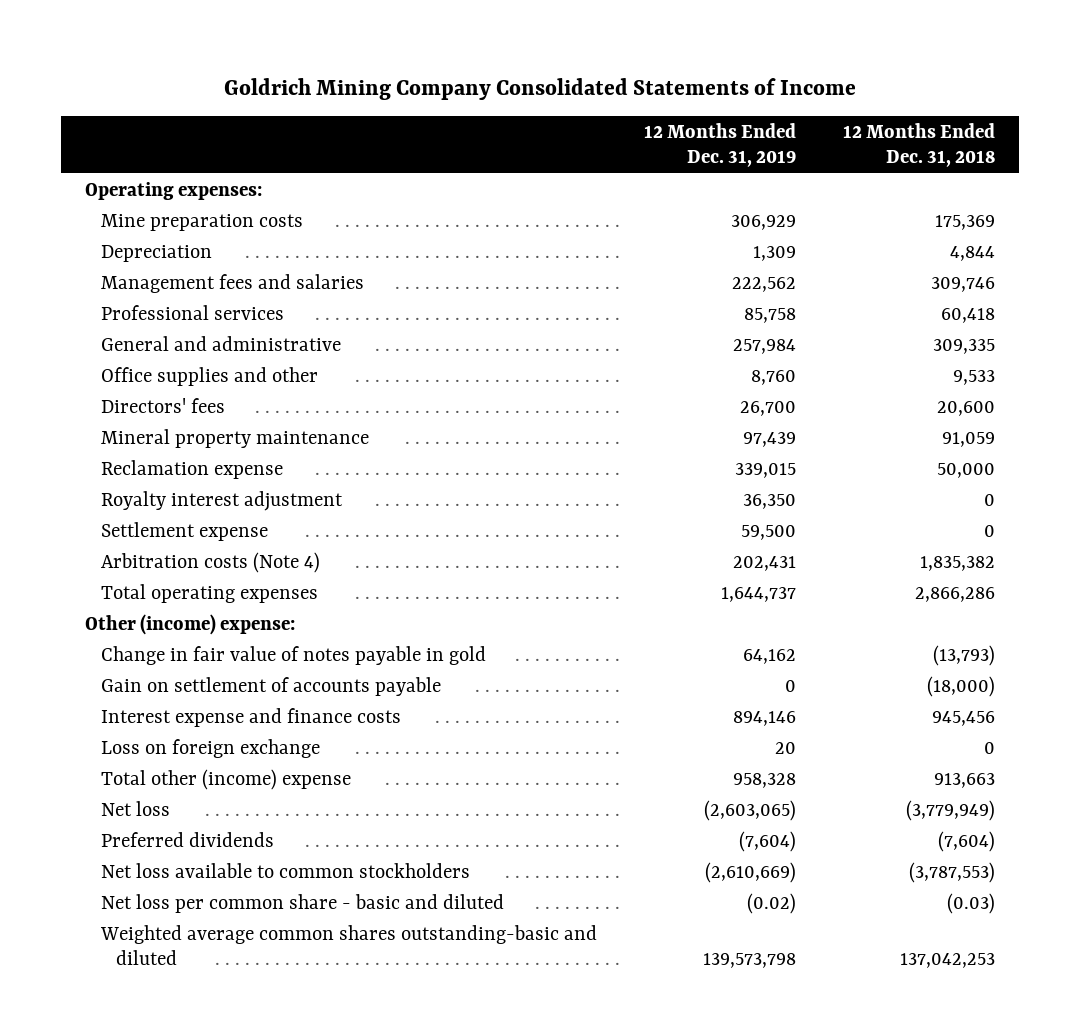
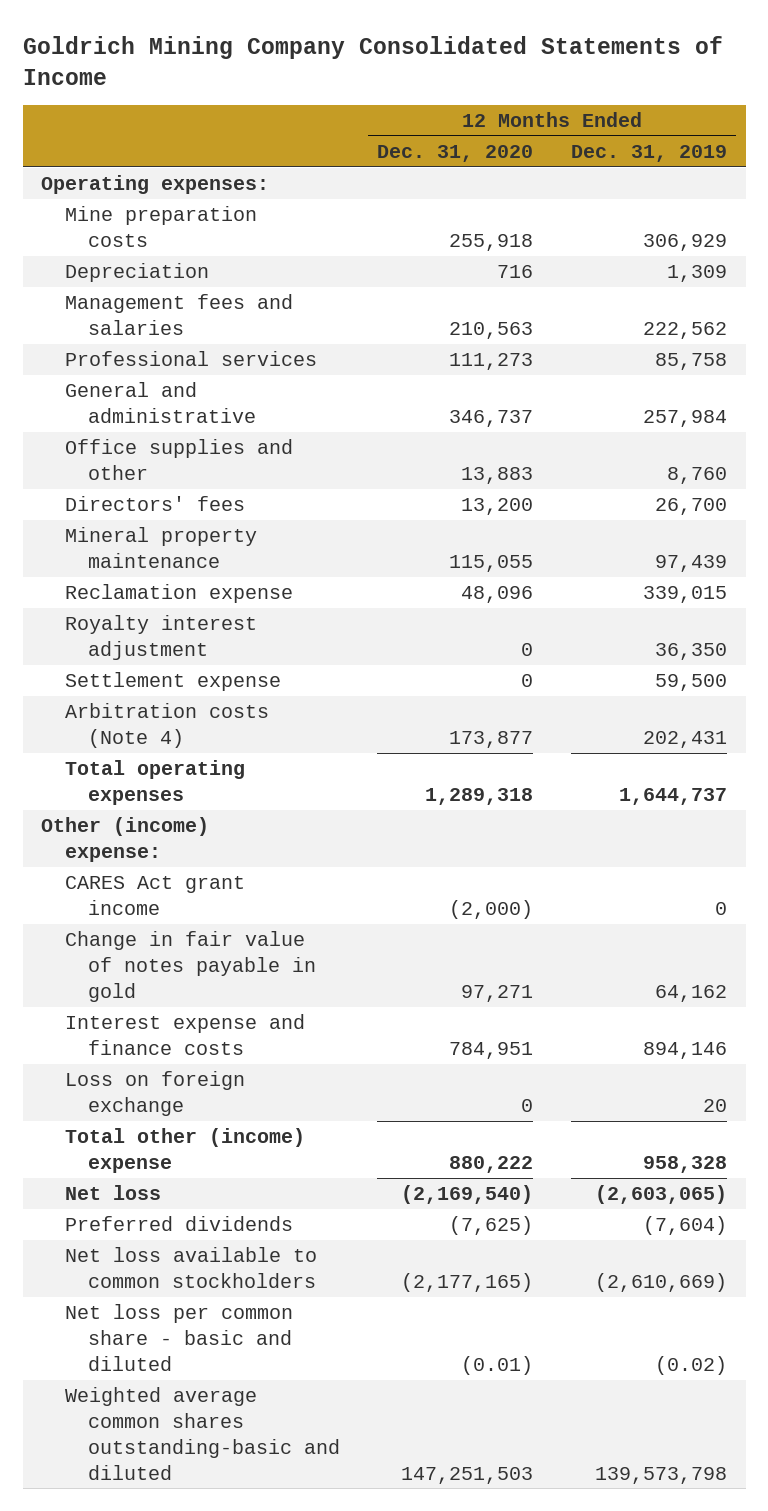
[843,122,996,168] 12 Months Ended Dec. 31, 2018 -> none
none -> [377,144,534,162] Dec. 31, 2020
none -> [64,876,245,915] CARES Act grant income
[100,676,441,696] Gain on settlement of accounts payable -> none

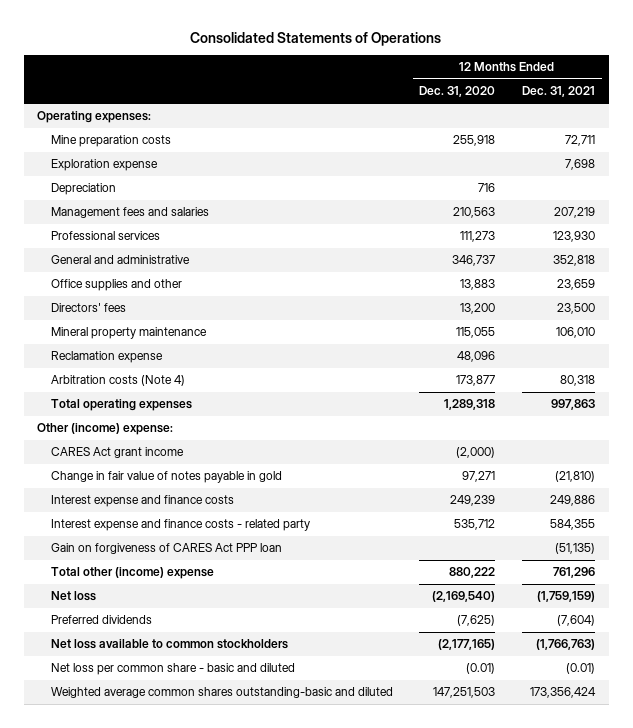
[22,35,723,85] Goldrich Mining Company Consolidated Statements of Income -> [190,31,442,46] Consolidated Statements of Operations
[570,144,727,162] Dec. 31, 2019 -> none
none -> [522,86,596,98] Dec. 31, 2021
none -> [50,159,158,172] Exploration expense
[64,615,257,660] Royalty interest adjustment -> none
[64,672,281,692] Settlement expense -> none
[64,1071,245,1116] Loss on foreign exchange -> none
[449,1041,534,1059] 784,951 -> [450,495,496,507] 249,239
none -> [50,519,310,532] Interest expense and finance costs - related party
none -> [50,543,282,555] Gain on forgiveness of CARES Act PPP loan

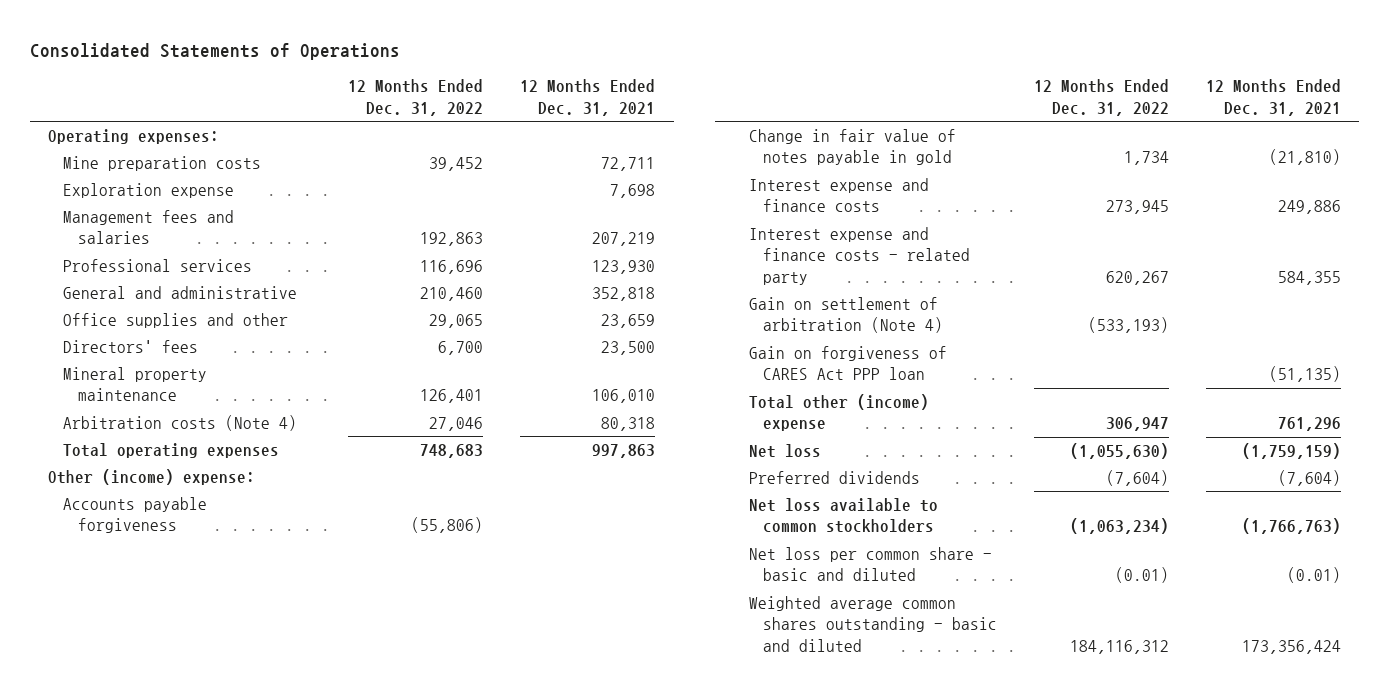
[419,86,496,98] Dec. 31, 2020 -> none
none -> [348,79,484,116] 12 Months Ended Dec. 31, 2022
[50,183,116,196] Depreciation -> none
[50,351,163,364] Reclamation expense -> none
[50,447,184,459] CARES Act grant income -> none
none -> [62,496,207,534] Accounts payable forgiveness
none -> [748,296,944,334] Gain on settlement of arbitration (Note 4)
[50,687,393,699] Weighted average common shares outstanding-basic and diluted -> [748,595,998,652] Weighted average common shares outstanding - basic and diluted

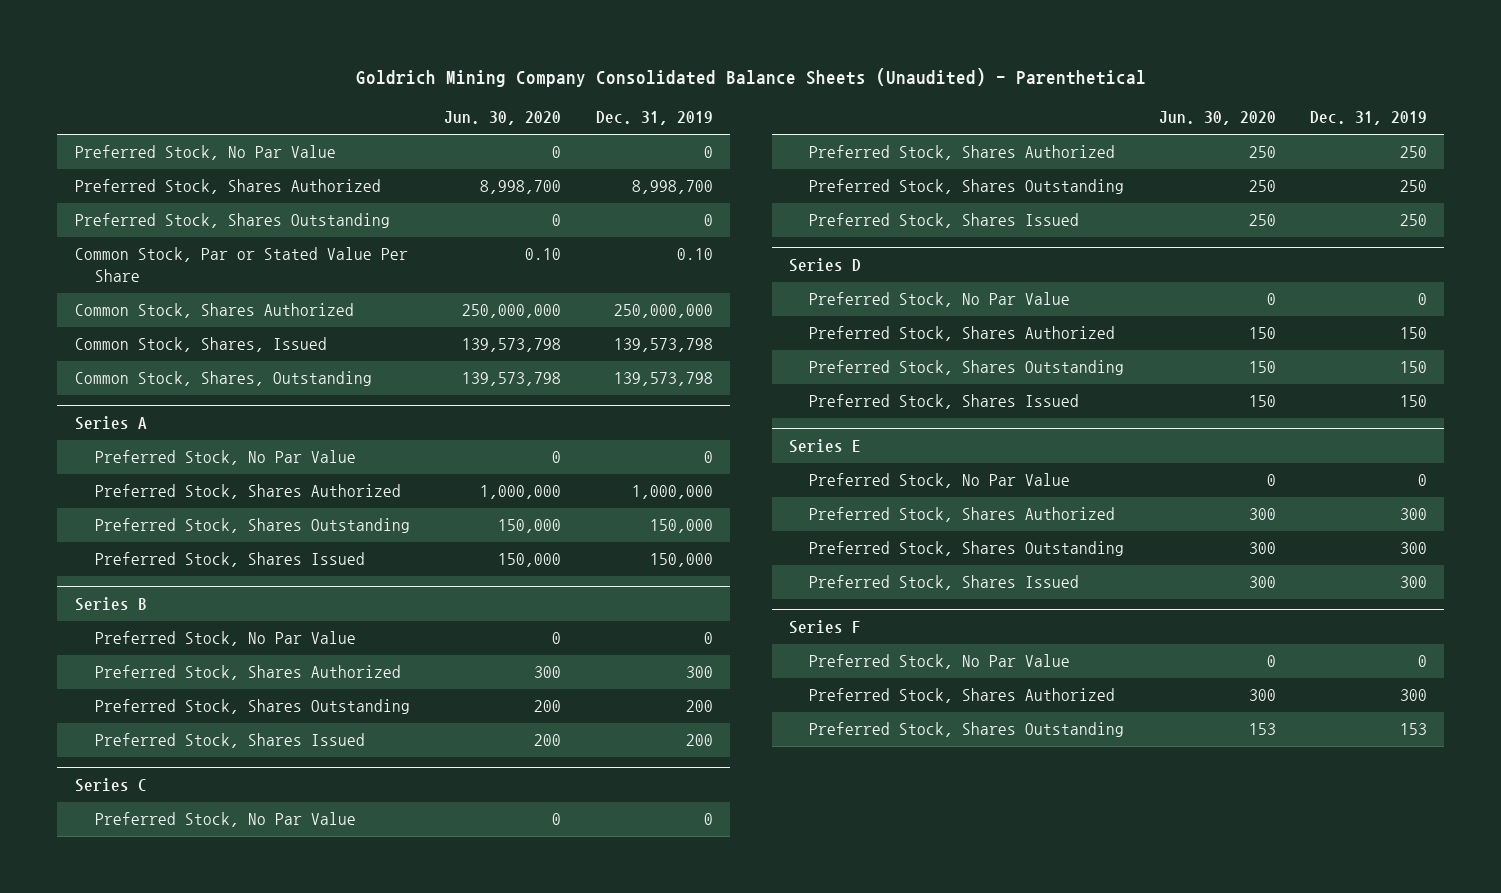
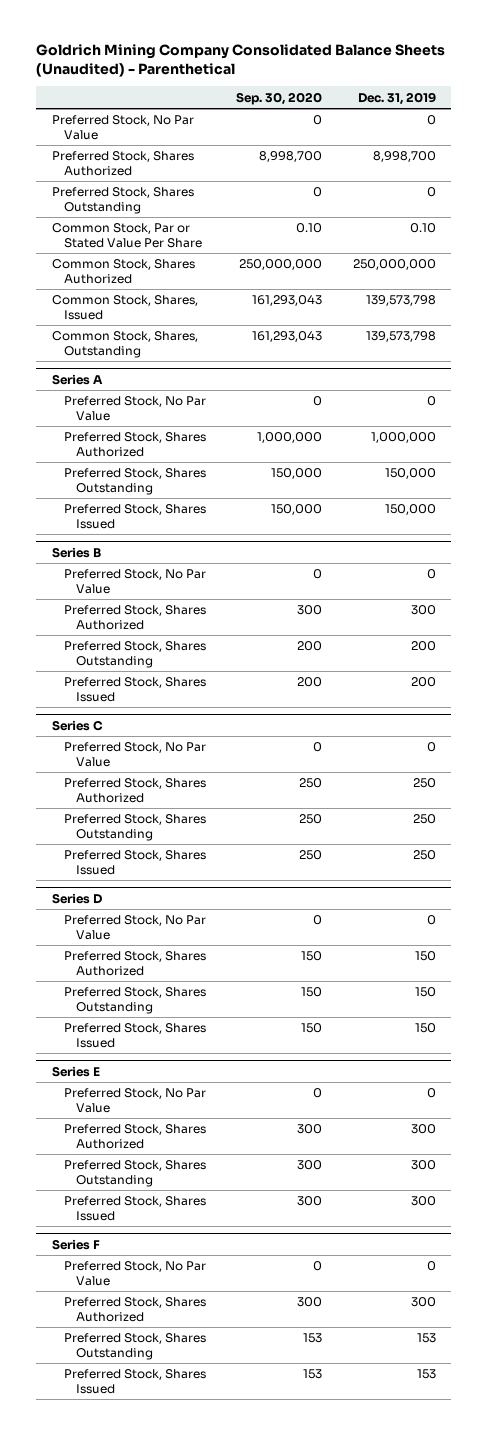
[444,111,562,126] Jun. 30, 2020 -> none
none -> [236,91,323,105] Sep. 30, 2020
none -> [63,1369,206,1394] Preferred Stock, Shares Issued

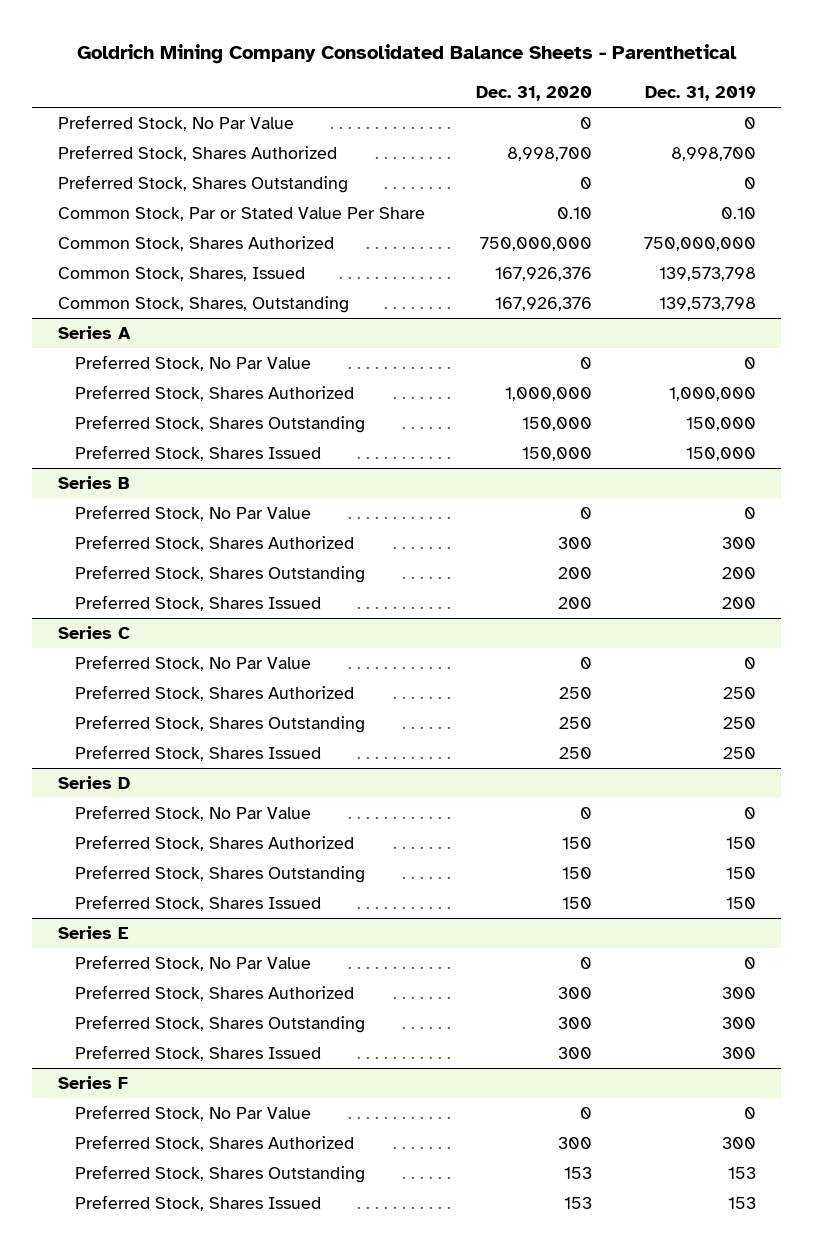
[36,44,446,78] Goldrich Mining Company Consolidated Balance Sheets (Unaudited) - Parenthetical -> [76,44,737,65] Goldrich Mining Company Consolidated Balance Sheets - Parenthetical
[236,91,323,105] Sep. 30, 2020 -> none
none -> [476,85,593,101] Dec. 31, 2020
[352,259,436,271] 250,000,000 -> [643,237,756,252] 750,000,000

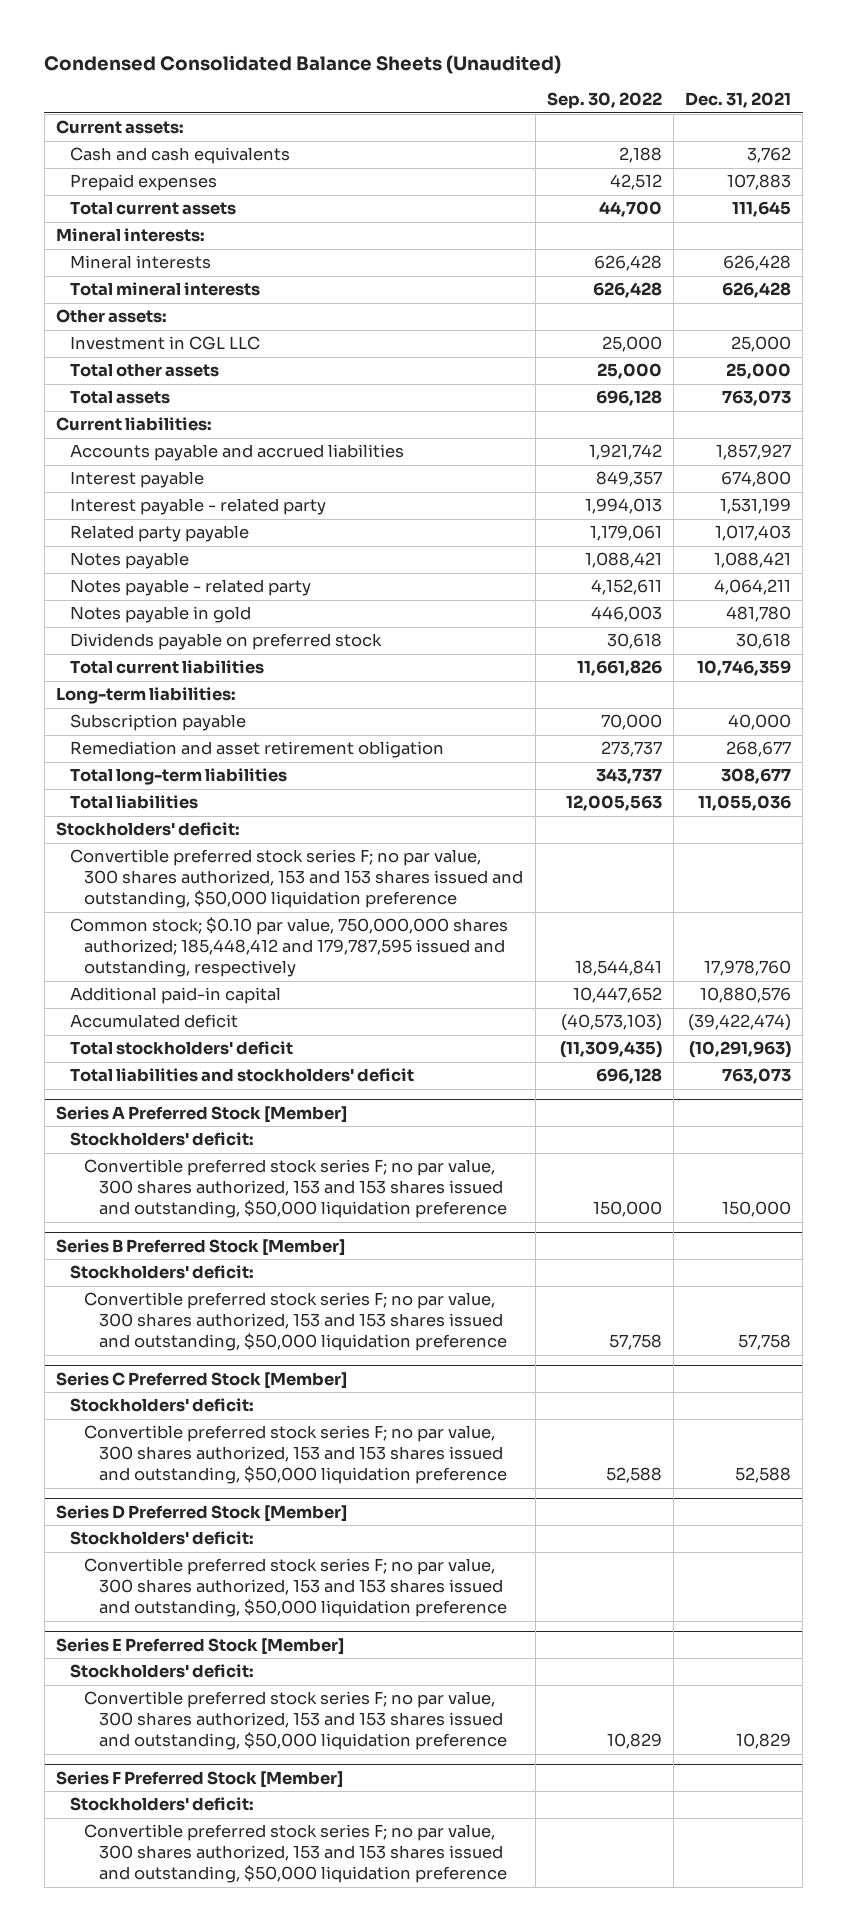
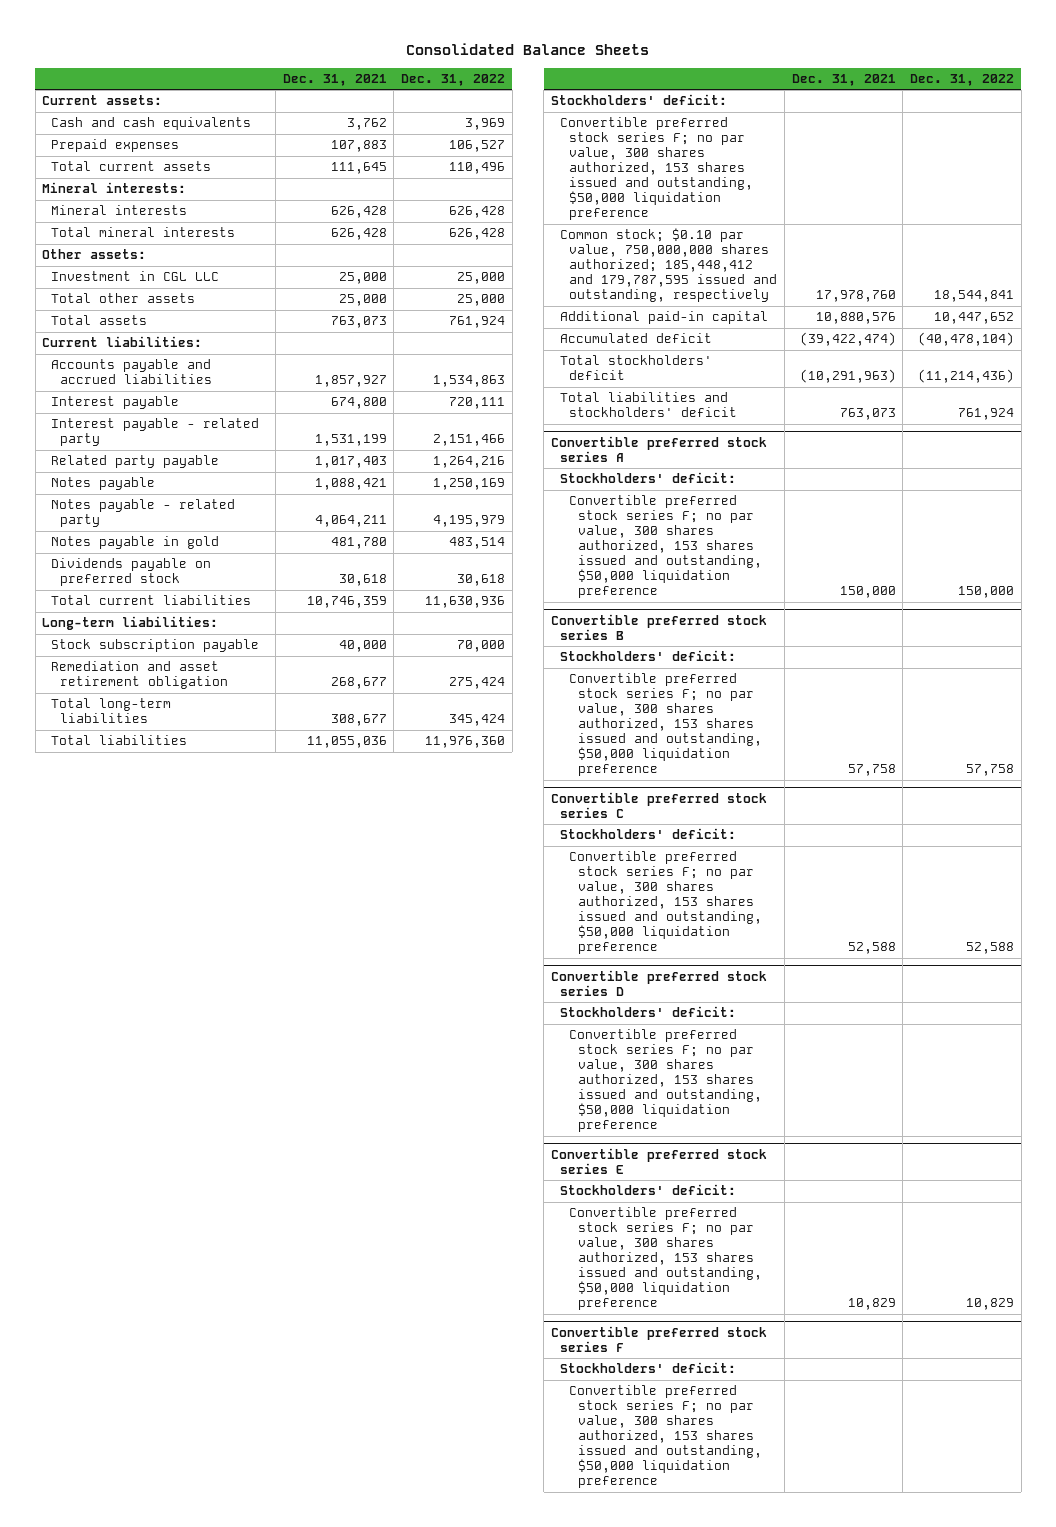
[44,54,562,74] Condensed Consolidated Balance Sheets (Unaudited) -> [406,42,650,55] Consolidated Balance Sheets
[546,92,662,110] Sep. 30, 2022 -> none
none -> [400,73,505,86] Dec. 31, 2022
[70,714,247,732] Subscription payable -> [51,639,260,653] Stock subscription payable
[70,849,524,909] Convertible preferred stock series F; no par value, 300 shares authorized, 153 and 153 shares issued and outstanding, $50,000 liquidation preference -> [560,117,754,221] Convertible preferred stock series F; no par value, 300 shares authorized, 153 shares issued and outstanding, $50,000 liquidation preference
[56,1105,348,1123] Series A Preferred Stock [Member] -> [551,435,768,462] Convertible preferred stock series A
[84,1159,507,1219] Convertible preferred stock series F; no par value, 300 shares authorized, 153 and 153 shares issued and outstanding, $50,000 liquidation preference -> [569,495,763,599] Convertible preferred stock series F; no par value, 300 shares authorized, 153 shares issued and outstanding, $50,000 liquidation preference
[56,1238,346,1256] Series B Preferred Stock [Member] -> [551,613,768,640] Convertible preferred stock series B
[84,1292,507,1352] Convertible preferred stock series F; no par value, 300 shares authorized, 153 and 153 shares issued and outstanding, $50,000 liquidation preference -> [569,673,763,777] Convertible preferred stock series F; no par value, 300 shares authorized, 153 shares issued and outstanding, $50,000 liquidation preference
[56,1371,348,1389] Series C Preferred Stock [Member] -> [551,791,768,818] Convertible preferred stock series C
[84,1425,507,1485] Convertible preferred stock series F; no par value, 300 shares authorized, 153 and 153 shares issued and outstanding, $50,000 liquidation preference -> [569,851,763,955] Convertible preferred stock series F; no par value, 300 shares authorized, 153 shares issued and outstanding, $50,000 liquidation preference
[56,1504,348,1522] Series D Preferred Stock [Member] -> [551,969,768,996] Convertible preferred stock series D
[84,1558,507,1618] Convertible preferred stock series F; no par value, 300 shares authorized, 153 and 153 shares issued and outstanding, $50,000 liquidation preference -> [569,1029,763,1133] Convertible preferred stock series F; no par value, 300 shares authorized, 153 shares issued and outstanding, $50,000 liquidation preference
[56,1637,345,1655] Series E Preferred Stock [Member] -> [551,1147,768,1174] Convertible preferred stock series E
[84,1691,507,1751] Convertible preferred stock series F; no par value, 300 shares authorized, 153 and 153 shares issued and outstanding, $50,000 liquidation preference -> [569,1207,763,1311] Convertible preferred stock series F; no par value, 300 shares authorized, 153 shares issued and outstanding, $50,000 liquidation preference
[56,1770,344,1788] Series F Preferred Stock [Member] -> [551,1325,768,1352] Convertible preferred stock series F
[84,1824,507,1884] Convertible preferred stock series F; no par value, 300 shares authorized, 153 and 153 shares issued and outstanding, $50,000 liquidation preference -> [569,1385,763,1489] Convertible preferred stock series F; no par value, 300 shares authorized, 153 shares issued and outstanding, $50,000 liquidation preference

